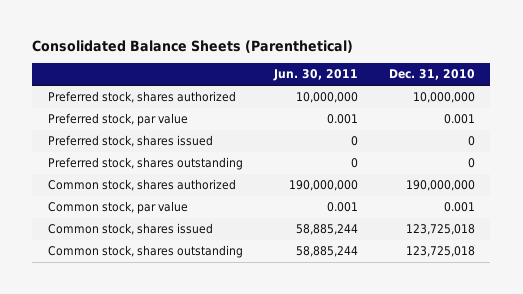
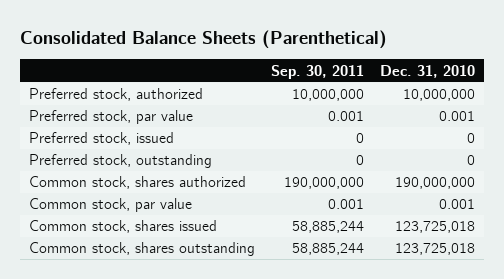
[272,69,358,82] Jun. 30, 2011 -> none
none -> [271,64,365,79] Sep. 30, 2011
[47,91,236,104] Preferred stock, shares authorized -> [28,88,203,102] Preferred stock, authorized
[47,135,213,148] Preferred stock, shares issued -> [28,132,174,146] Preferred stock, issued
[47,157,243,171] Preferred stock, shares outstanding -> [28,154,212,169] Preferred stock, outstanding

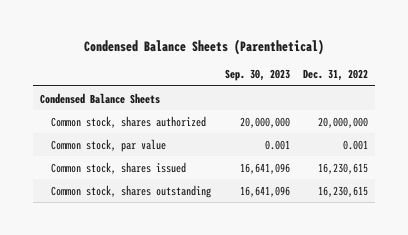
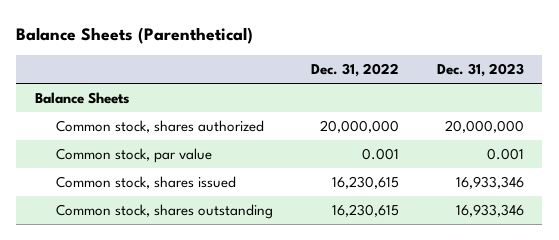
[83,38,324,55] Condensed Balance Sheets (Parenthetical) -> [16,26,254,44] Balance Sheets (Parenthetical)
[224,69,290,82] Sep. 30, 2023 -> none
none -> [436,63,524,78] Dec. 31, 2023
[39,92,160,104] Condensed Balance Sheets -> [35,92,130,105] Balance Sheets

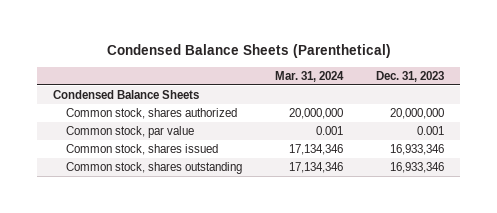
[16,26,254,44] Balance Sheets (Parenthetical) -> [106,43,391,58] Condensed Balance Sheets (Parenthetical)
[310,63,399,78] Dec. 31, 2022 -> none
none -> [274,70,344,82] Mar. 31, 2024
[35,92,130,105] Balance Sheets -> [53,90,200,100] Condensed Balance Sheets

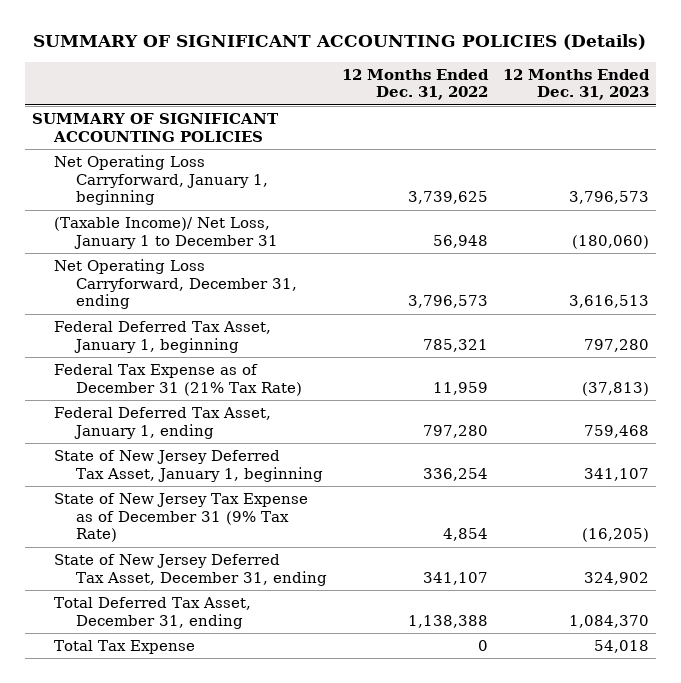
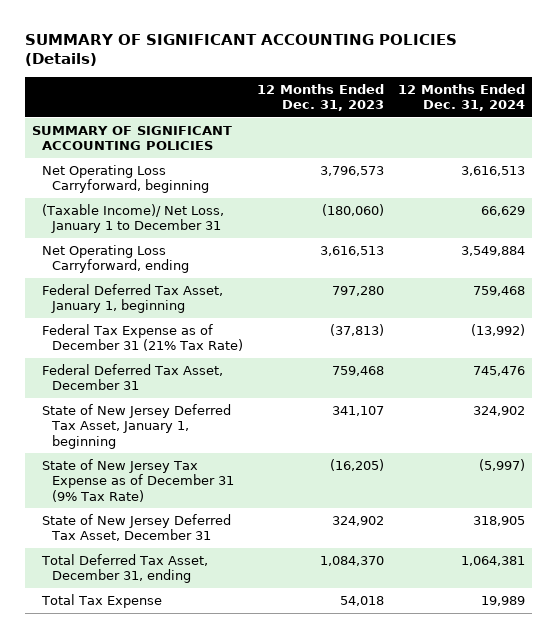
[341,68,489,101] 12 Months Ended Dec. 31, 2022 -> none
none -> [397,83,525,111] 12 Months Ended Dec. 31, 2024
[54,155,268,206] Net Operating Loss Carryforward, January 1, beginning -> [42,164,209,194] Net Operating Loss Carryforward, beginning
[54,259,297,310] Net Operating Loss Carryforward, December 31, ending -> [42,244,189,274] Net Operating Loss Carryforward, ending
[54,407,272,439] Federal Deferred Tax Asset, January 1, ending -> [42,363,224,391] Federal Deferred Tax Asset, December 31
[54,554,327,586] State of New Jersey Deferred Tax Asset, December 31, ending -> [42,513,232,542] State of New Jersey Deferred Tax Asset, December 31

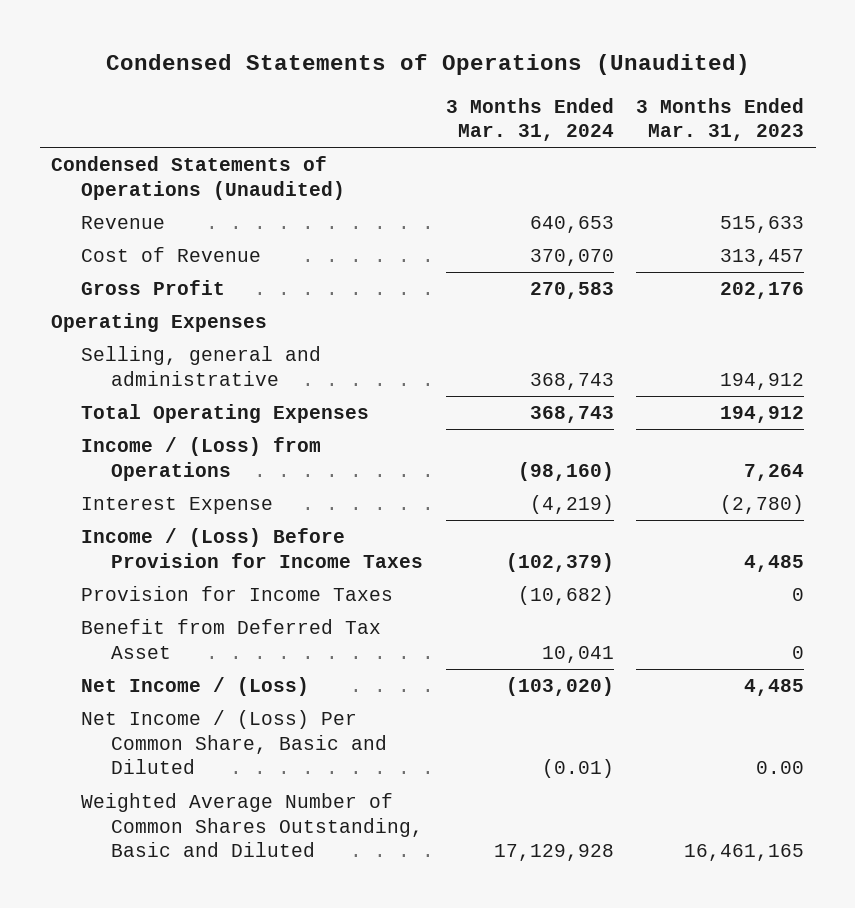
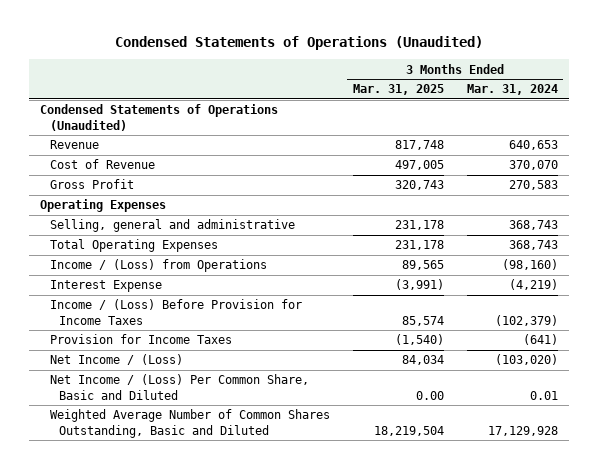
[636,97,805,142] 3 Months Ended Mar. 31, 2023 -> none
none -> [352,84,444,96] Mar. 31, 2025
[80,619,381,659] Benefit from Deferred Tax Asset -> none
[517,586,614,606] (10,682) -> [522,334,558,346] (641)
[541,759,614,779] (0.01) -> [529,390,558,400] 0.01

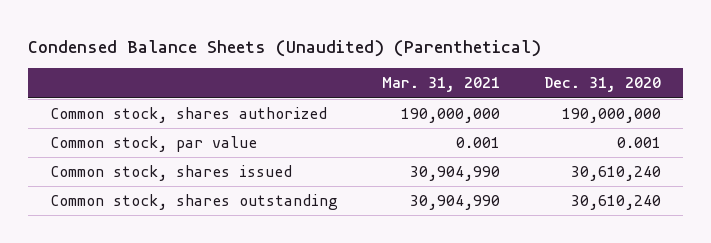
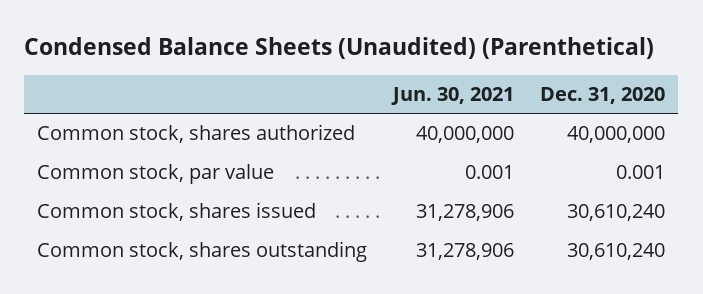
[382,77,501,93] Mar. 31, 2021 -> none
none -> [391,87,515,106] Jun. 30, 2021
[561,107,661,123] 190,000,000 -> [567,126,666,144] 40,000,000

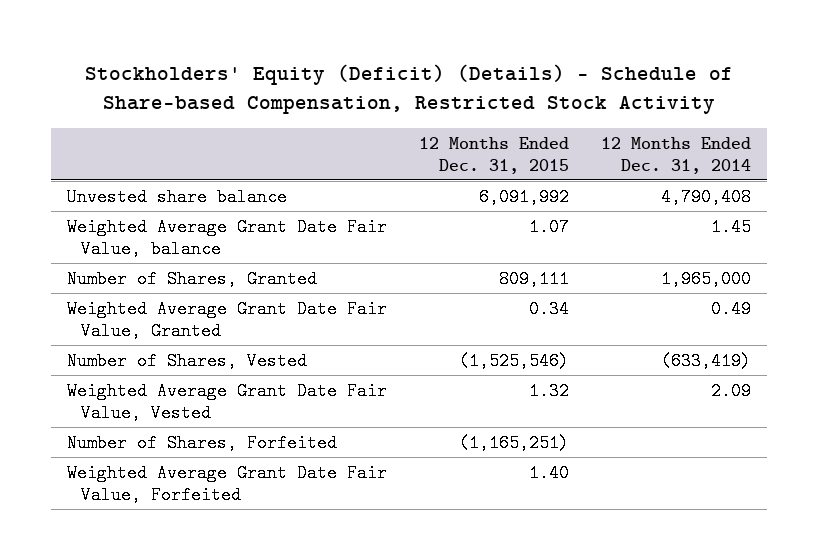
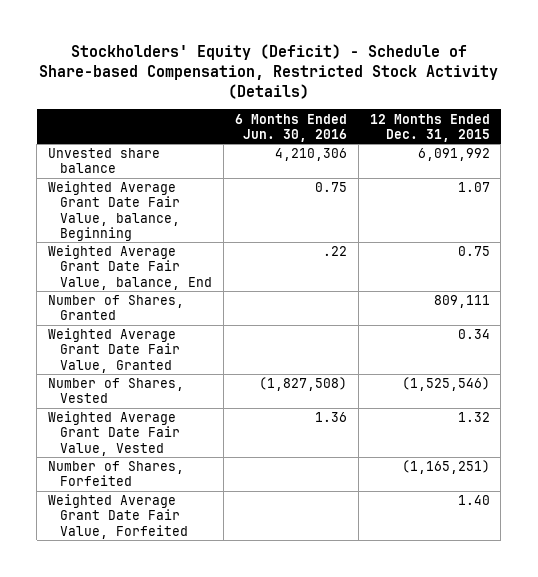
[85,63,734,115] Stockholders' Equity (Deficit) (Details) - Schedule of Share-based Compensation, Restricted Stock Activity -> [38,43,498,99] Stockholders' Equity (Deficit) - Schedule of Share-based Compensation, Restricted Stock Activity (Details)
[601,136,752,174] 12 Months Ended Dec. 31, 2014 -> none
none -> [234,113,347,142] 6 Months Ended Jun. 30, 2016
[66,217,387,258] Weighted Average Grant Date Fair Value, balance -> [47,181,181,241] Weighted Average Grant Date Fair Value, balance, Beginning
none -> [47,245,213,290] Weighted Average Grant Date Fair Value, balance, End

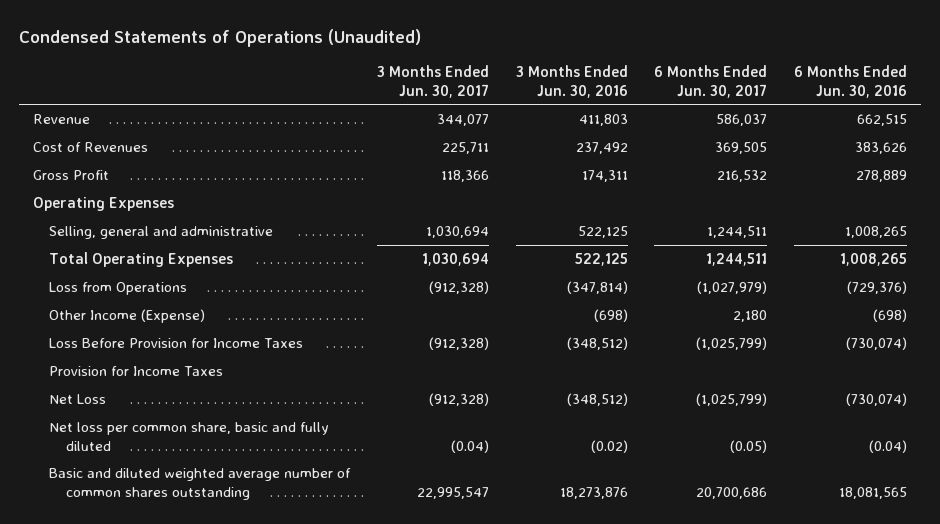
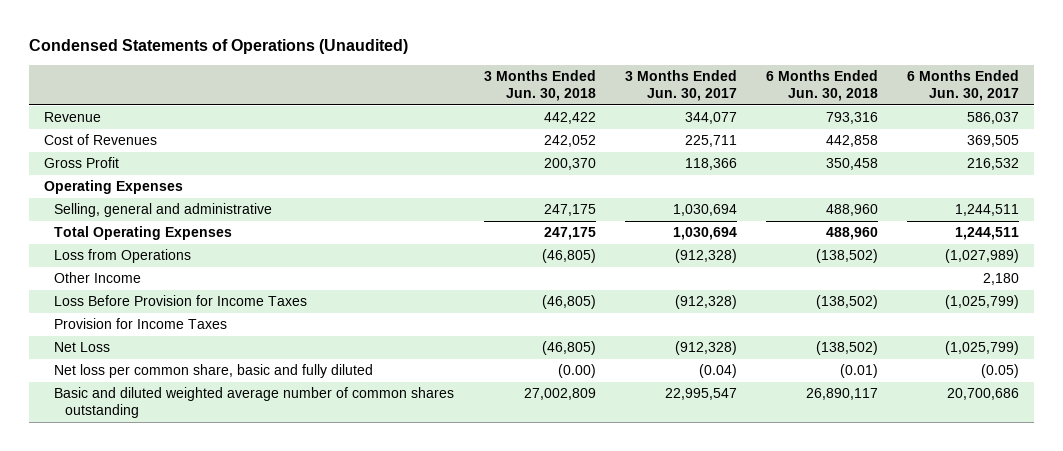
[515,65,628,98] 3 Months Ended Jun. 30, 2016 -> none
[794,65,908,98] 6 Months Ended Jun. 30, 2016 -> none
none -> [483,70,596,102] 3 Months Ended Jun. 30, 2018
none -> [765,70,878,102] 6 Months Ended Jun. 30, 2018
[697,281,768,295] (1,027,979) -> [945,249,1020,264] (1,027,989)
[49,309,206,324] Other Income (Expense) -> [54,272,142,284] Other Income

